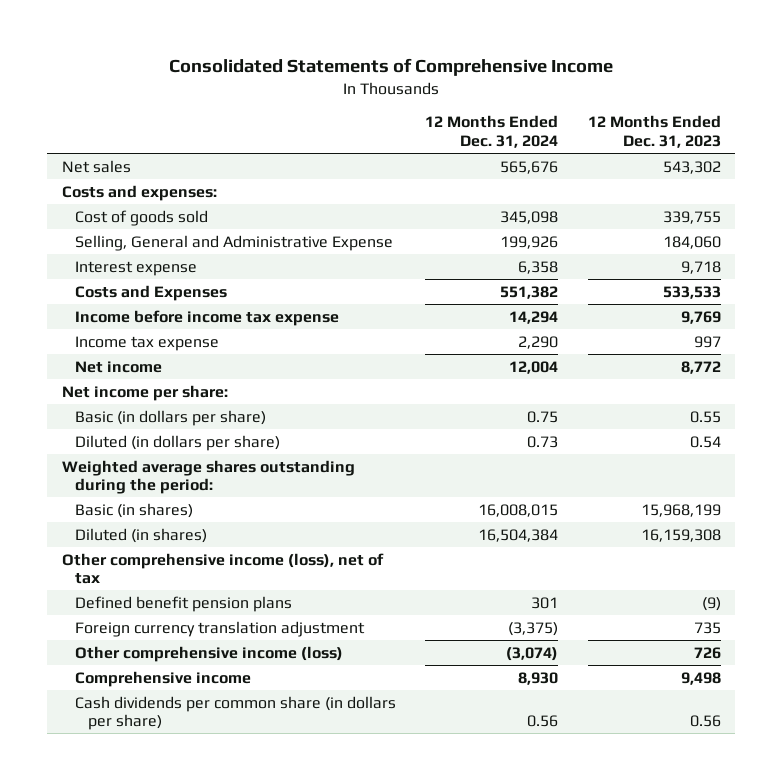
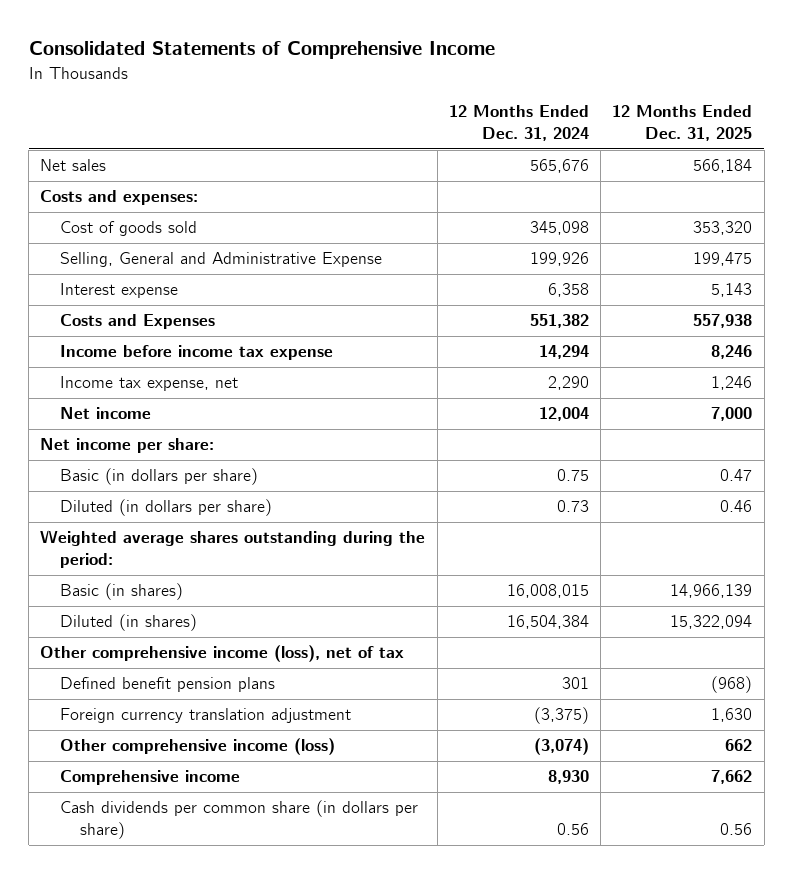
[587,115,721,148] 12 Months Ended Dec. 31, 2023 -> none
none -> [612,105,753,142] 12 Months Ended Dec. 31, 2025
[75,335,220,351] Income tax expense -> [60,376,239,392] Income tax expense, net

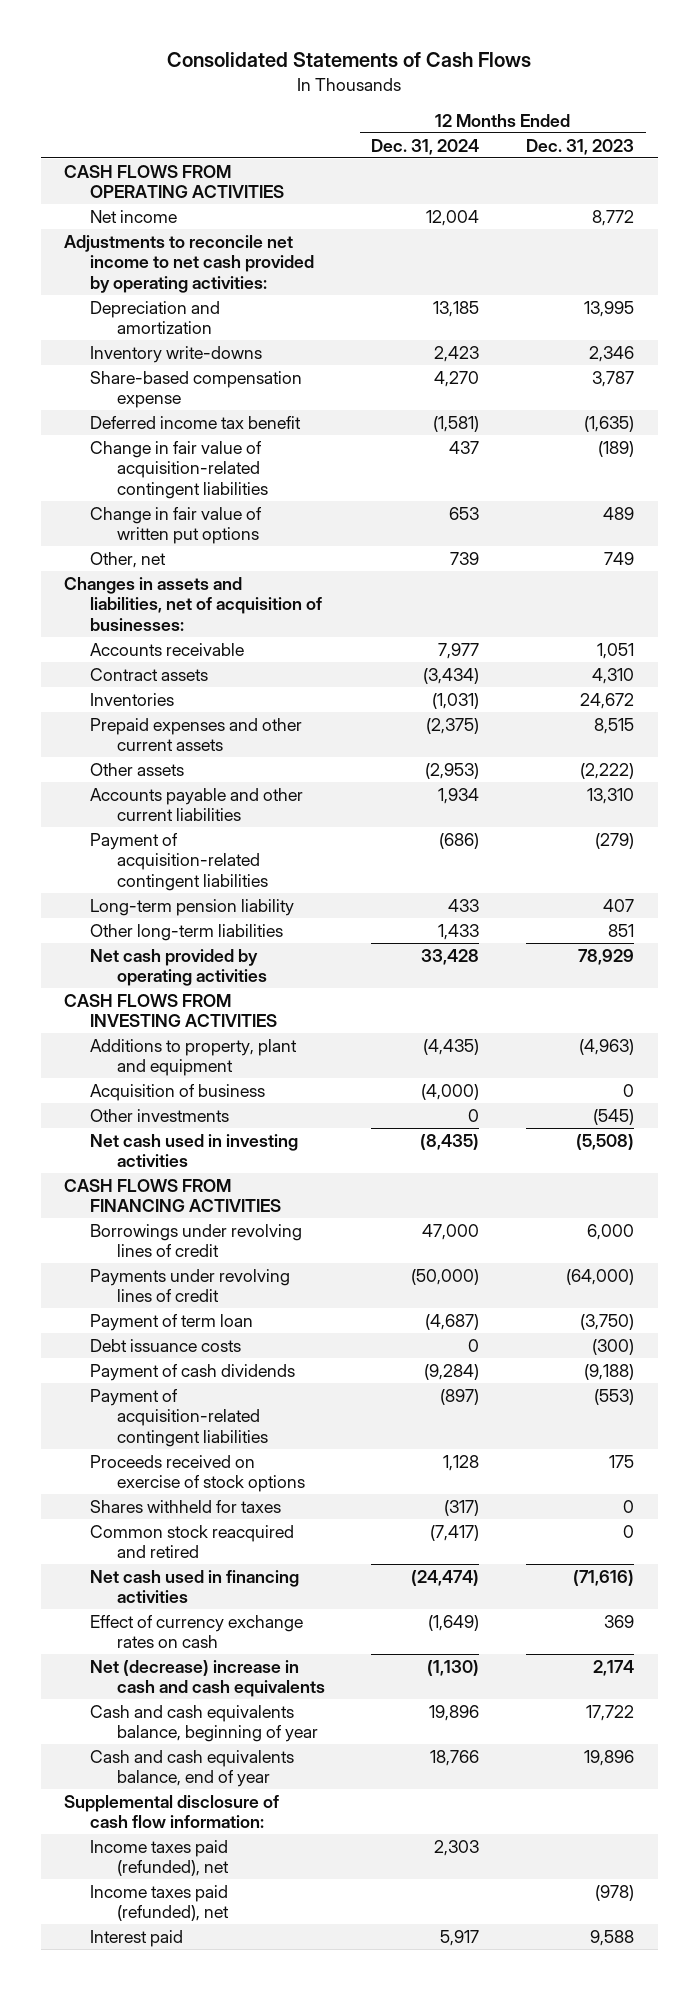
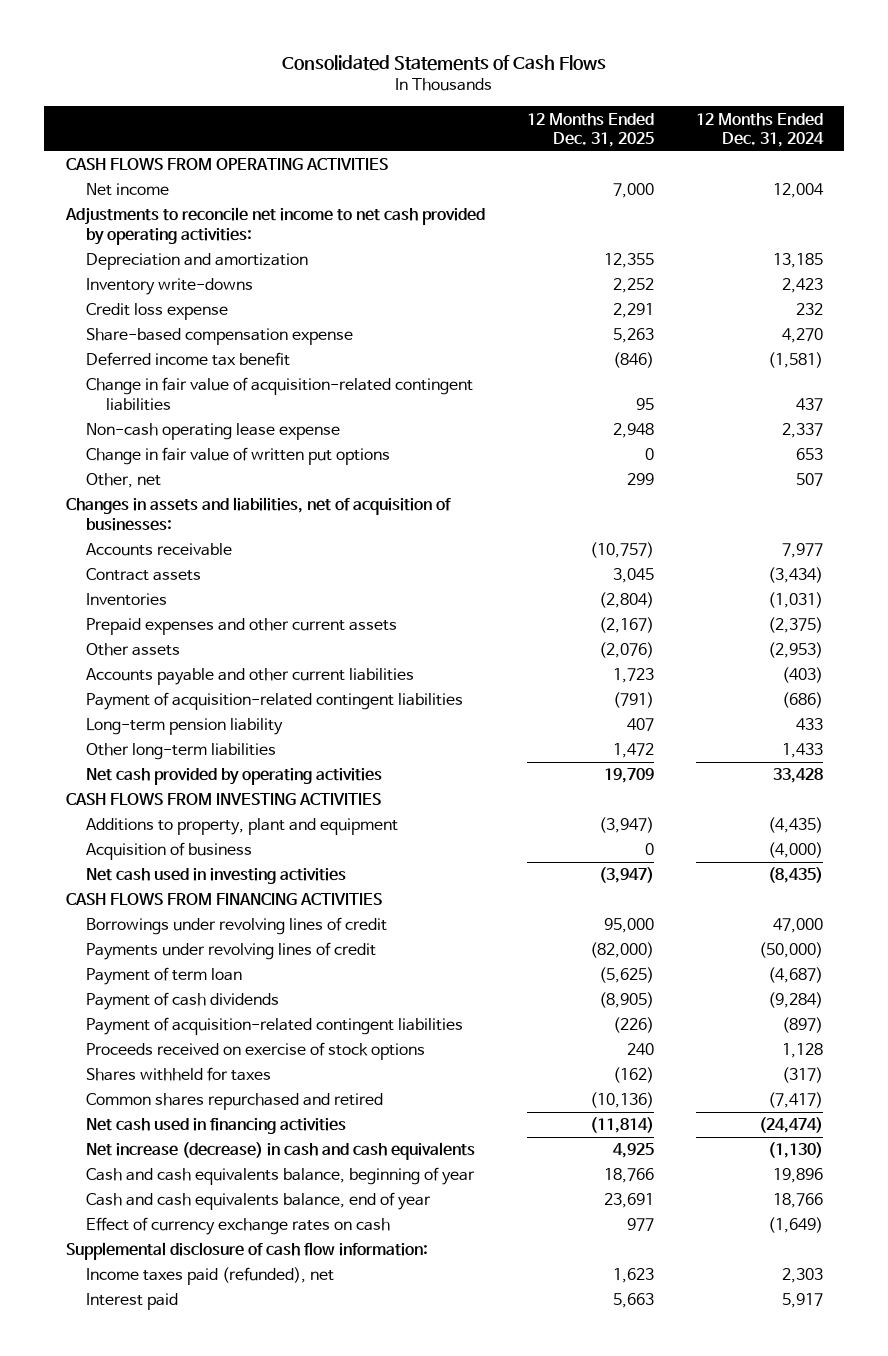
[526,138,635,155] Dec. 31, 2023 -> none
none -> [526,112,654,147] 12 Months Ended Dec. 31, 2025
none -> [85,303,228,321] Credit loss expense
none -> [85,423,340,441] Non-cash operating lease expense
[450,551,480,565] 739 -> [795,473,823,487] 507
[438,787,480,804] 1,934 -> [781,667,823,684] (403)
[90,1108,230,1122] Other investments -> none
[90,1338,242,1352] Debt issuance costs -> none
[90,1524,295,1559] Common stock reacquired and retired -> [85,1093,383,1111] Common shares repurchased and retired
[90,1659,325,1698] Net (decrease) increase in cash and cash equivalents -> [85,1142,475,1161] Net increase (decrease) in cash and cash equivalents
[90,1614,304,1649] Effect of currency exchange rates on cash -> [85,1217,390,1236] Effect of currency exchange rates on cash
[90,1884,229,1922] Income taxes paid (refunded), net -> none

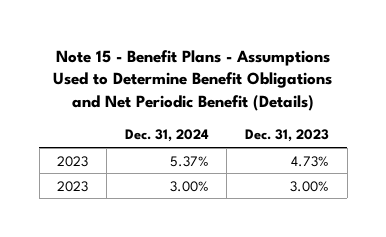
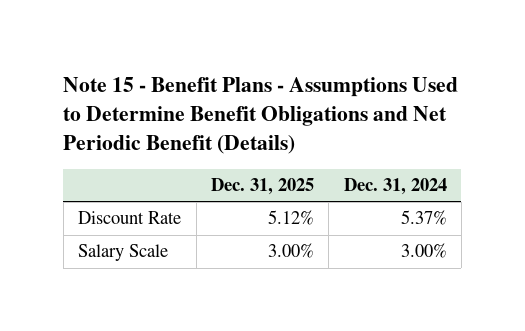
[244,129,329,143] Dec. 31, 2023 -> none
none -> [210,178,314,196] Dec. 31, 2025
[57,155,89,167] 2023 -> [78,211,182,225] Discount Rate
[57,180,89,192] 2023 -> [78,244,169,262] Salary Scale

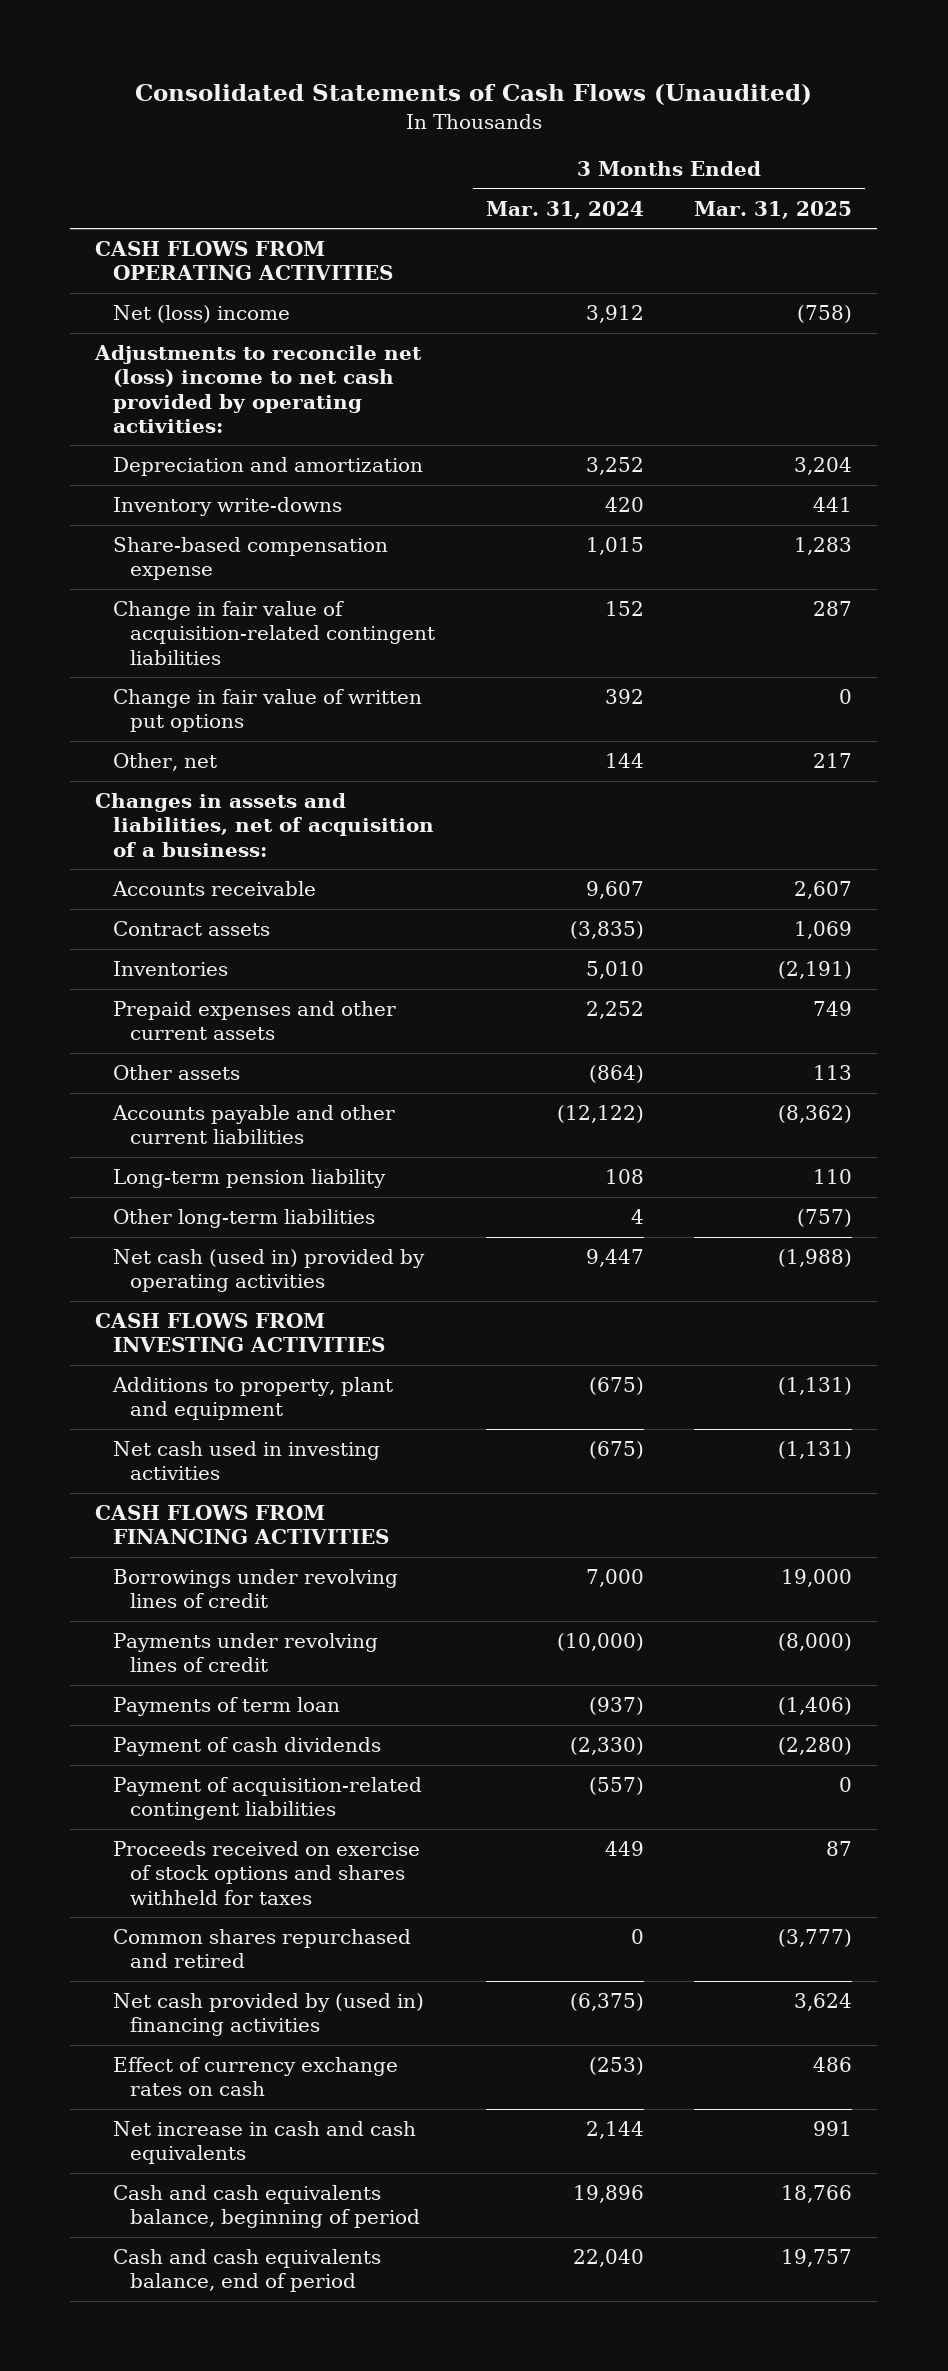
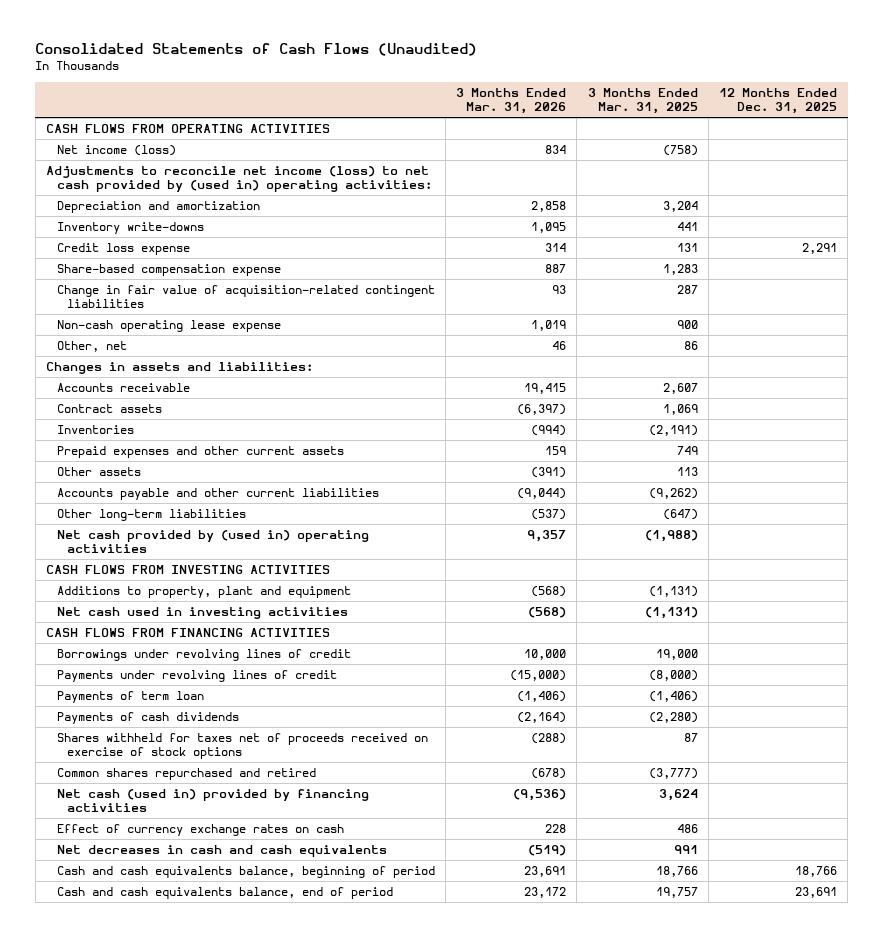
[485,200,644,219] Mar. 31, 2024 -> none
none -> [456,88,567,115] 3 Months Ended Mar. 31, 2026
none -> [719,88,838,115] 12 Months Ended Dec. 31, 2025
[112,305,290,324] Net (loss) income -> [56,145,176,157] Net income (loss)
[94,345,423,433] Adjustments to reconcile net (loss) income to net cash provided by operating activities: -> [45,166,432,193] Adjustments to reconcile net income (loss) to net cash provided by (used in) operating activities:
none -> [56,243,190,256] Credit loss expense
[112,689,422,733] Change in fair value of written put options -> none
none -> [56,320,281,333] Non-cash operating lease expense
[813,753,853,769] 217 -> [683,341,698,351] 86
[95,793,434,857] Changes in assets and liabilities, net of acquisition of a business: -> [45,362,313,375] Changes in assets and liabilities:
[112,1169,386,1189] Long-term pension liability -> none
[778,1105,853,1124] (8,362) -> [648,488,698,500] (9,262)
[797,1209,853,1228] (757) -> [662,509,698,521] (647)
[112,1249,425,1293] Net cash (used in) provided by operating activities -> [56,530,369,554] Net cash provided by (used in) operating activities
[112,1777,422,1821] Payment of acquisition-related contingent liabilities -> none
[112,1737,381,1757] Payment of cash dividends -> [56,712,239,725] Payments of cash dividends
[112,1841,420,1905] Proceeds received on exercise of stock options and shares withheld for taxes -> [56,733,428,760] Shares withheld for taxes net of proceeds received on exercise of stock options
[112,1993,424,2037] Net cash provided by (used in) financing activities -> [56,789,369,813] Net cash (used in) provided by financing activities
[112,2121,416,2165] Net increase in cash and cash equivalents -> [56,845,387,858] Net decreases in cash and cash equivalents

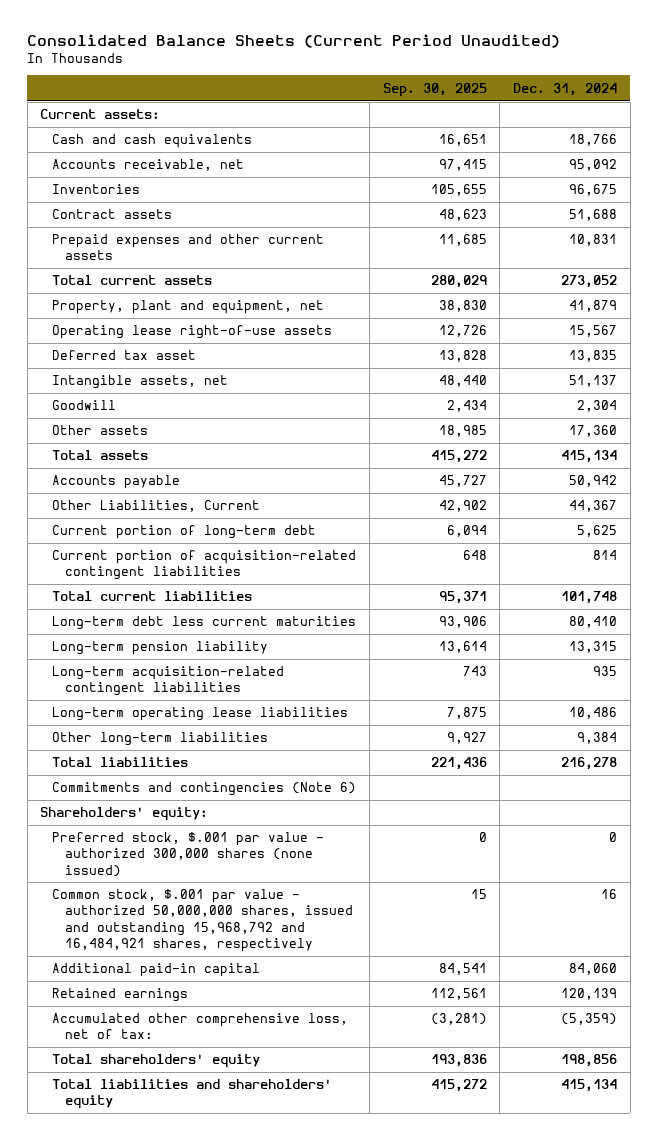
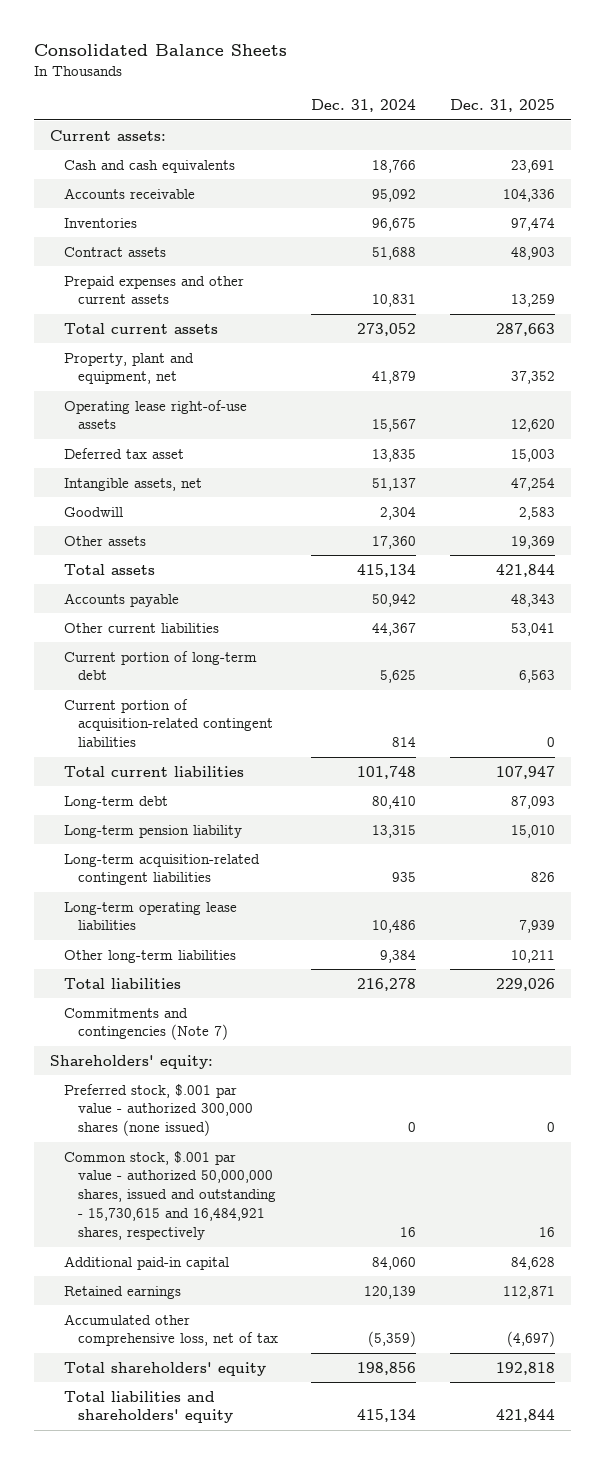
[27,34,561,49] Consolidated Balance Sheets (Current Period Unaudited) -> [33,44,287,57] Consolidated Balance Sheets
[382,82,487,97] Sep. 30, 2025 -> none
none -> [449,99,555,113] Dec. 31, 2025
[52,159,245,172] Accounts receivable, net -> [64,187,196,199] Accounts receivable
[52,500,261,513] Other Liabilities, Current -> [64,622,220,633] Other current liabilities
[52,616,357,631] Long-term debt less current maturities -> [64,795,169,809] Long-term debt
[52,782,357,797] Commitments and contingencies (Note 6) -> [64,1007,229,1041] Commitments and contingencies (Note 7)
[52,889,353,952] Common stock, $.001 par value - authorized 50,000,000 shares, issued and outstanding 15,968,792 and 16,484,921 shares, respectively -> [64,1150,277,1240] Common stock, $.001 par value - authorized 50,000,000 shares, issued and outstanding - 15,730,615 and 16,484,921 shares, respectively
[52,1013,349,1040] Accumulated other comprehensive loss, net of tax: -> [64,1313,279,1347] Accumulated other comprehensive loss, net of tax

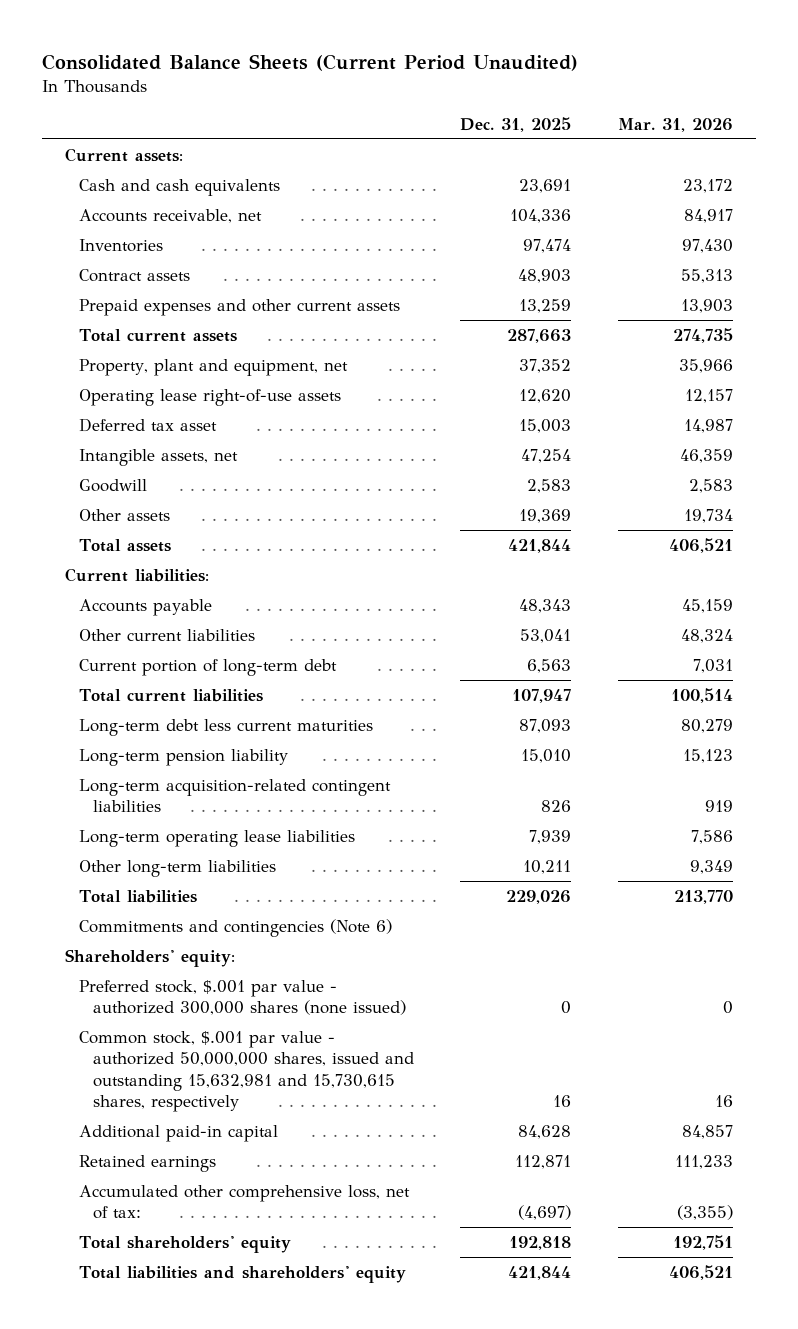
[33,44,287,57] Consolidated Balance Sheets -> [41,53,578,71] Consolidated Balance Sheets (Current Period Unaudited)
[311,99,417,113] Dec. 31, 2024 -> none
none -> [617,117,733,132] Mar. 31, 2026
[64,187,196,199] Accounts receivable -> [78,208,262,223] Accounts receivable, net
none -> [65,567,210,582] Current liabilities:
[64,698,274,748] Current portion of acquisition-related contingent liabilities -> none
[64,795,169,809] Long-term debt -> [78,718,373,736] Long-term debt less current maturities
[64,1007,229,1041] Commitments and contingencies (Note 7) -> [78,918,392,937] Commitments and contingencies (Note 6)
[64,1150,277,1240] Common stock, $.001 par value - authorized 50,000,000 shares, issued and outstanding - 15,730,615 and 16,484,921 shares, respectively -> [78,1030,414,1113] Common stock, $.001 par value - authorized 50,000,000 shares, issued and outstanding 15,632,981 and 15,730,615 shares, respectively
[64,1313,279,1347] Accumulated other comprehensive loss, net of tax -> [78,1184,410,1220] Accumulated other comprehensive loss, net of tax:

